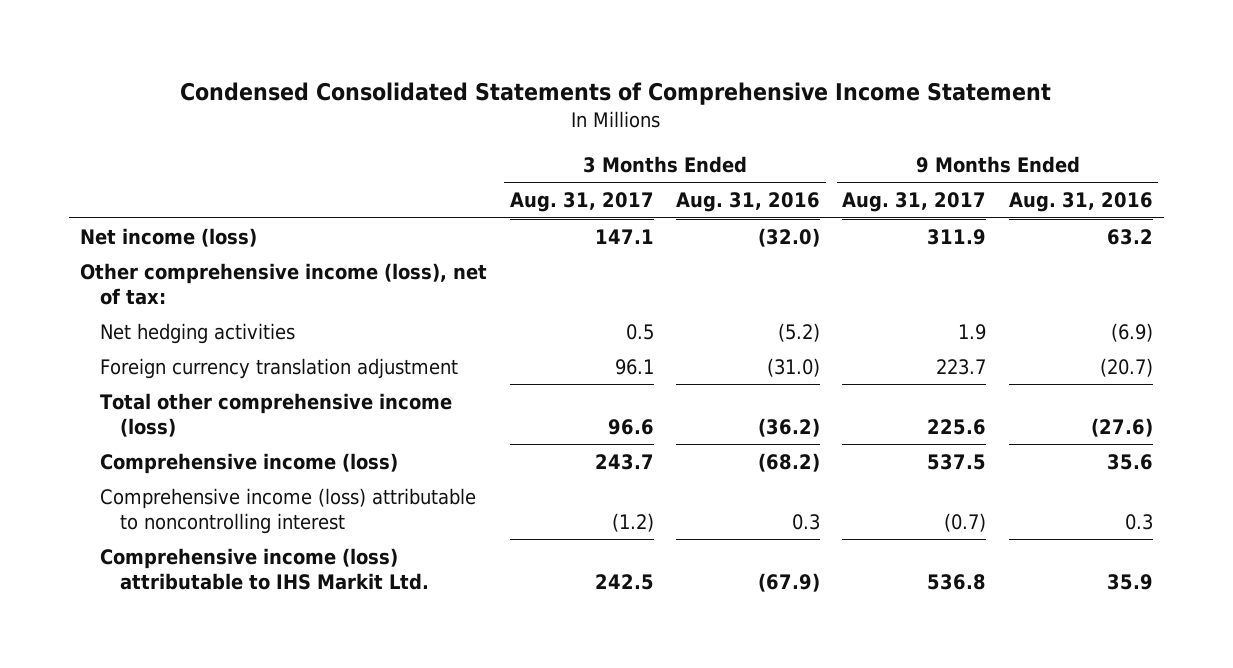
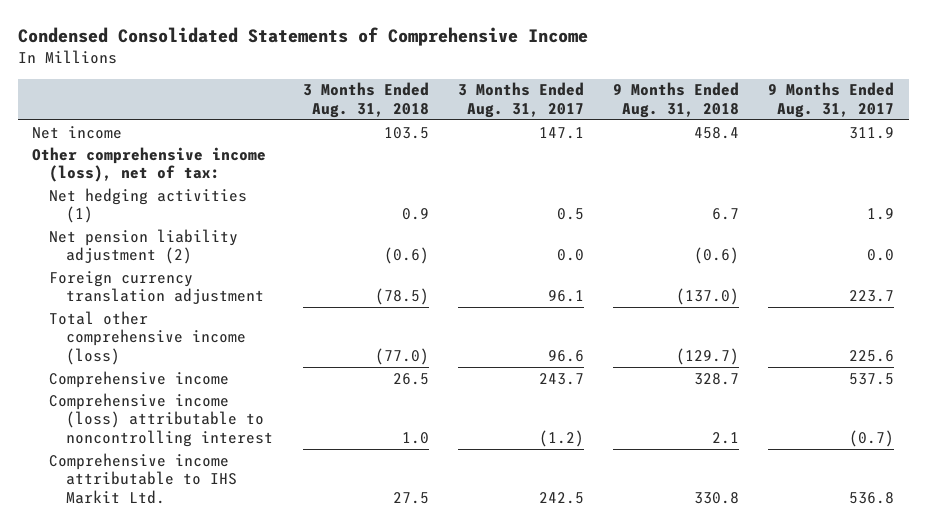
[180,82,1052,106] Condensed Consolidated Statements of Comprehensive Income Statement -> [17,26,588,46] Condensed Consolidated Statements of Comprehensive Income
[675,192,820,213] Aug. 31, 2016 -> none
[1008,192,1153,213] Aug. 31, 2016 -> none
none -> [302,82,429,118] 3 Months Ended Aug. 31, 2018
none -> [612,82,739,118] 9 Months Ended Aug. 31, 2018
[80,227,258,247] Net income (loss) -> [32,125,123,139] Net income
[100,322,296,344] Net hedging activities -> [49,187,248,224] Net hedging activities (1)
none -> [49,228,239,265] Net pension liability adjustment (2)
[100,452,399,474] Comprehensive income (loss) -> [49,370,230,388] Comprehensive income
[100,547,429,590] Comprehensive income (loss) attributable to IHS Markit Ltd. -> [49,452,238,505] Comprehensive income attributable to IHS Markit Ltd.

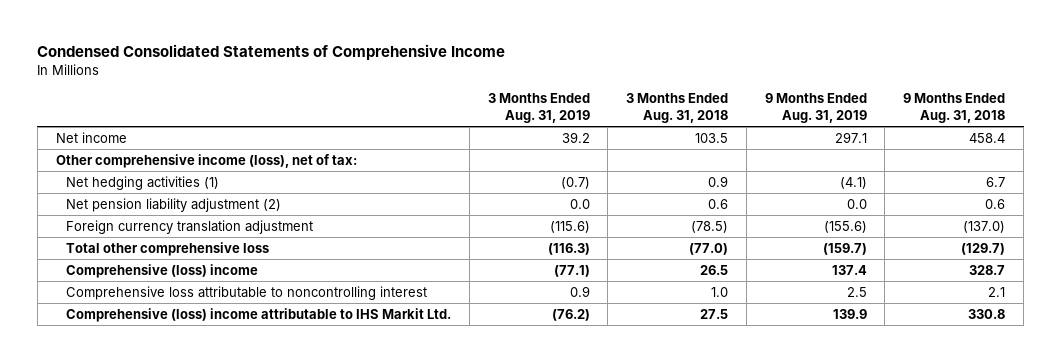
[457,82,584,118] 3 Months Ended Aug. 31, 2017 -> none
[768,82,895,118] 9 Months Ended Aug. 31, 2017 -> none
none -> [487,93,590,123] 3 Months Ended Aug. 31, 2019
none -> [764,93,867,123] 9 Months Ended Aug. 31, 2019
[383,247,429,265] (0.6) -> [708,198,729,209] 0.6
[693,247,739,265] (0.6) -> [985,198,1006,209] 0.6
[49,310,247,366] Total other comprehensive income (loss) -> [65,241,269,256] Total other comprehensive loss
[49,370,230,388] Comprehensive income -> [65,263,258,278] Comprehensive (loss) income
[49,392,274,448] Comprehensive income (loss) attributable to noncontrolling interest -> [65,285,427,300] Comprehensive loss attributable to noncontrolling interest
[49,452,238,505] Comprehensive income attributable to IHS Markit Ltd. -> [65,307,451,322] Comprehensive (loss) income attributable to IHS Markit Ltd.

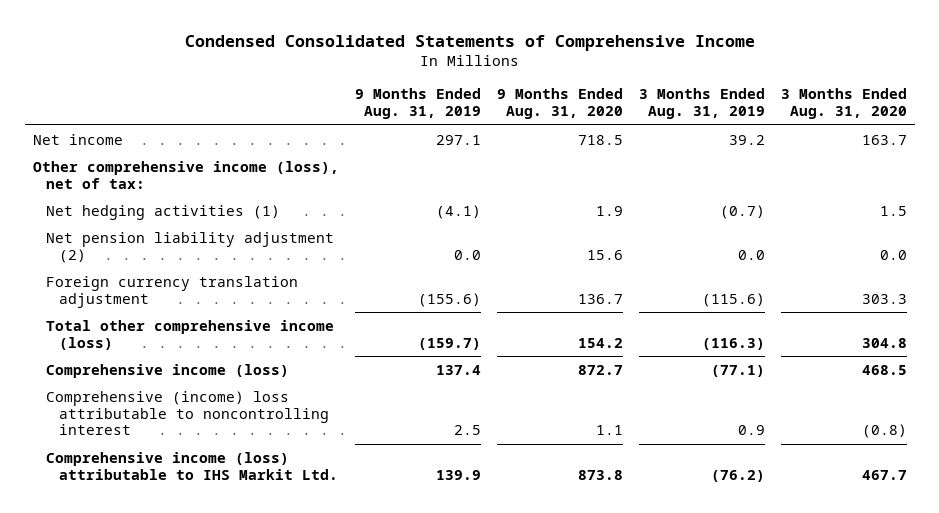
[626,93,729,123] 3 Months Ended Aug. 31, 2018 -> none
[903,93,1006,123] 9 Months Ended Aug. 31, 2018 -> none
none -> [496,88,623,120] 9 Months Ended Aug. 31, 2020
none -> [780,88,907,120] 3 Months Ended Aug. 31, 2020
[65,241,269,256] Total other comprehensive loss -> [45,319,334,350] Total other comprehensive income (loss)
[65,263,258,278] Comprehensive (loss) income -> [45,363,289,378] Comprehensive income (loss)
[65,285,427,300] Comprehensive loss attributable to noncontrolling interest -> [45,390,330,436] Comprehensive (income) loss attributable to noncontrolling interest
[65,307,451,322] Comprehensive (loss) income attributable to IHS Markit Ltd. -> [45,451,339,480] Comprehensive income (loss) attributable to IHS Markit Ltd.

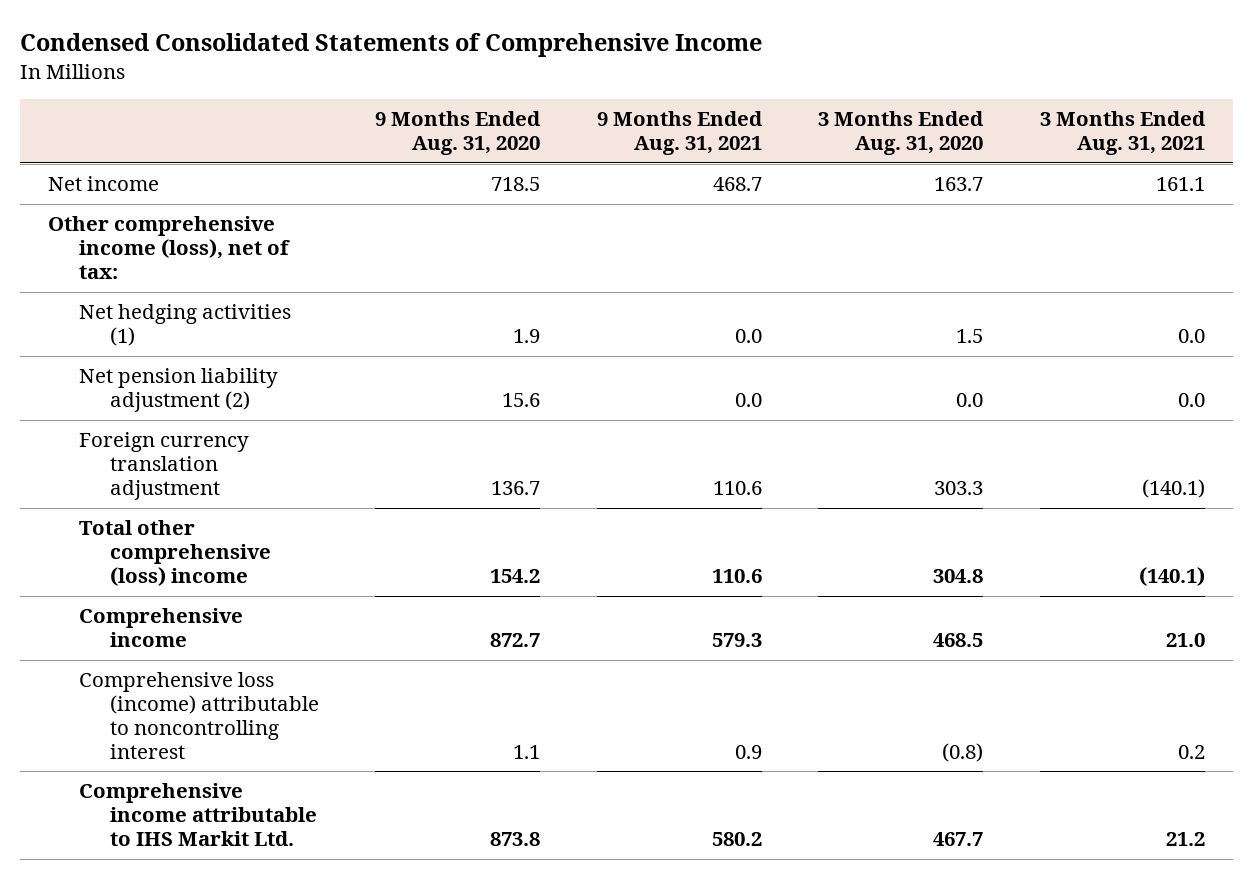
[354,88,481,120] 9 Months Ended Aug. 31, 2019 -> none
[638,88,765,120] 3 Months Ended Aug. 31, 2019 -> none
none -> [596,111,763,156] 9 Months Ended Aug. 31, 2021
none -> [1039,111,1206,156] 3 Months Ended Aug. 31, 2021
[45,319,334,350] Total other comprehensive income (loss) -> [78,520,271,587] Total other comprehensive (loss) income
[45,363,289,378] Comprehensive income (loss) -> [78,608,243,648] Comprehensive income
[45,390,330,436] Comprehensive (income) loss attributable to noncontrolling interest -> [78,672,319,760] Comprehensive loss (income) attributable to noncontrolling interest
[45,451,339,480] Comprehensive income (loss) attributable to IHS Markit Ltd. -> [78,783,317,847] Comprehensive income attributable to IHS Markit Ltd.

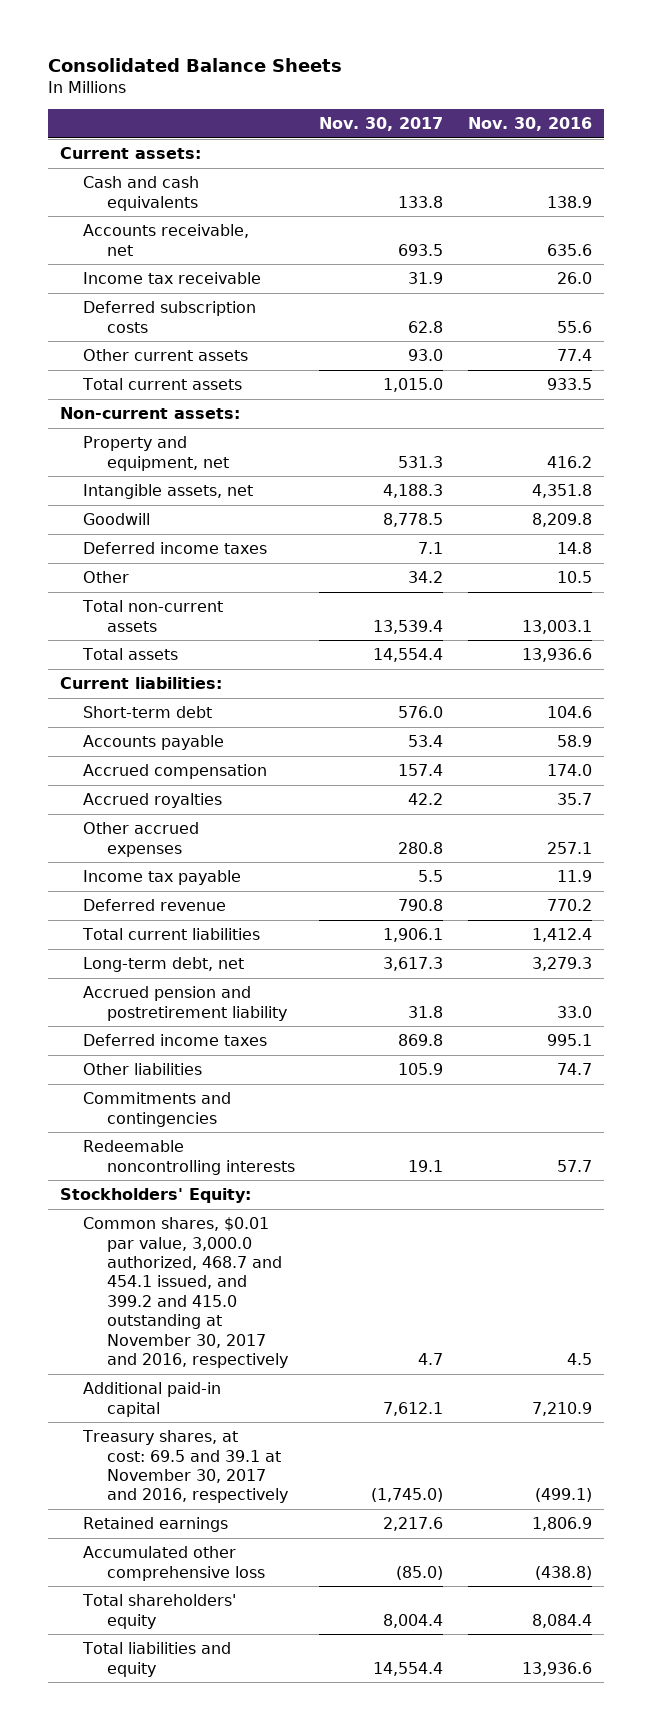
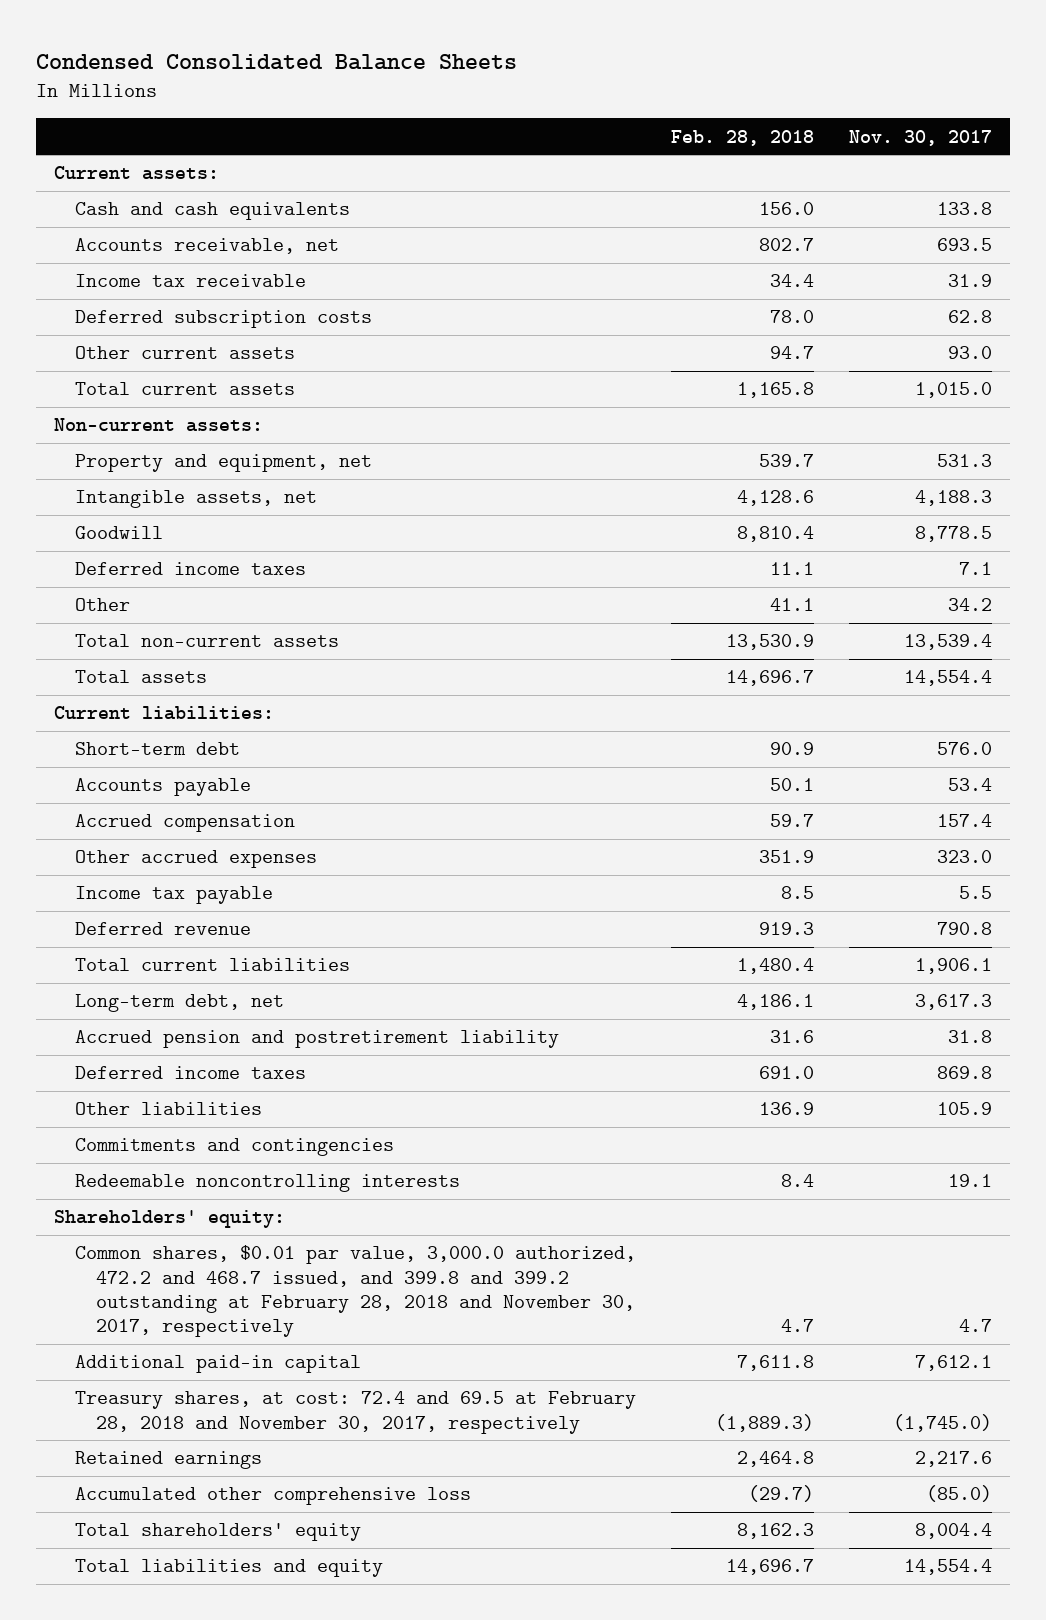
[47,58,342,73] Consolidated Balance Sheets -> [35,53,517,70] Condensed Consolidated Balance Sheets
[468,117,593,132] Nov. 30, 2016 -> none
none -> [671,129,815,146] Feb. 28, 2018
[83,793,223,809] Accrued royalties -> none
[398,841,444,854] 280.8 -> [937,850,993,864] 323.0
[59,1188,251,1204] Stockholders' Equity: -> [53,1210,285,1229] Shareholders' equity:
[83,1217,288,1368] Common shares, $0.01 par value, 3,000.0 authorized, 468.7 and 454.1 issued, and 399.2 and 415.0 outstanding at November 30, 2017 and 2016, respectively -> [74,1245,636,1338] Common shares, $0.01 par value, 3,000.0 authorized, 472.2 and 468.7 issued, and 399.8 and 399.2 outstanding at February 28, 2018 and November 30, 2017, respectively
[82,1430,288,1504] Treasury shares, at cost: 69.5 and 39.1 at November 30, 2017 and 2016, respectively -> [74,1391,636,1434] Treasury shares, at cost: 72.4 and 69.5 at February 28, 2018 and November 30, 2017, respectively

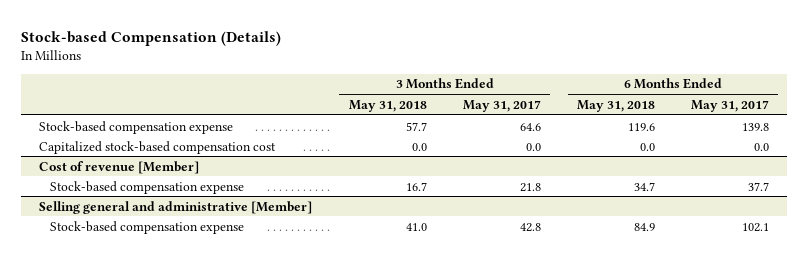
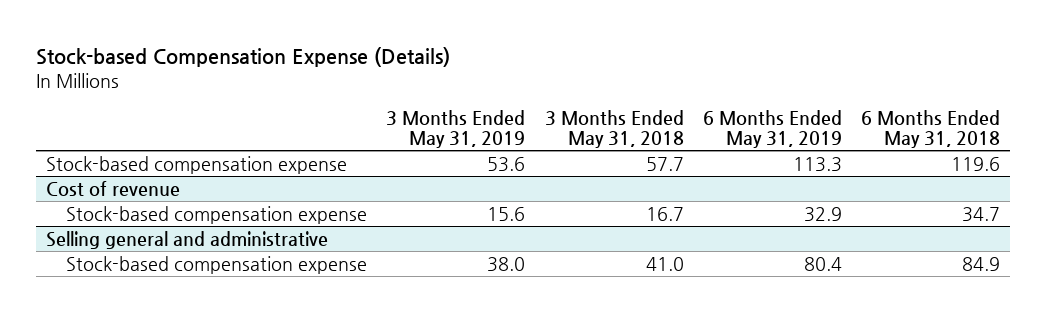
[21,31,282,47] Stock-based Compensation (Details) -> [36,47,451,68] Stock-based Compensation Expense (Details)
[462,99,541,112] May 31, 2017 -> none
[691,99,770,112] May 31, 2017 -> none
none -> [386,109,526,148] 3 Months Ended May 31, 2019
none -> [702,109,842,148] 6 Months Ended May 31, 2019
[39,140,277,154] Capitalized stock-based compensation cost -> none
[39,160,200,174] Cost of revenue [Member] -> [45,180,180,196] Cost of revenue
[39,200,313,214] Selling general and administrative [Member] -> [45,230,328,249] Selling general and administrative

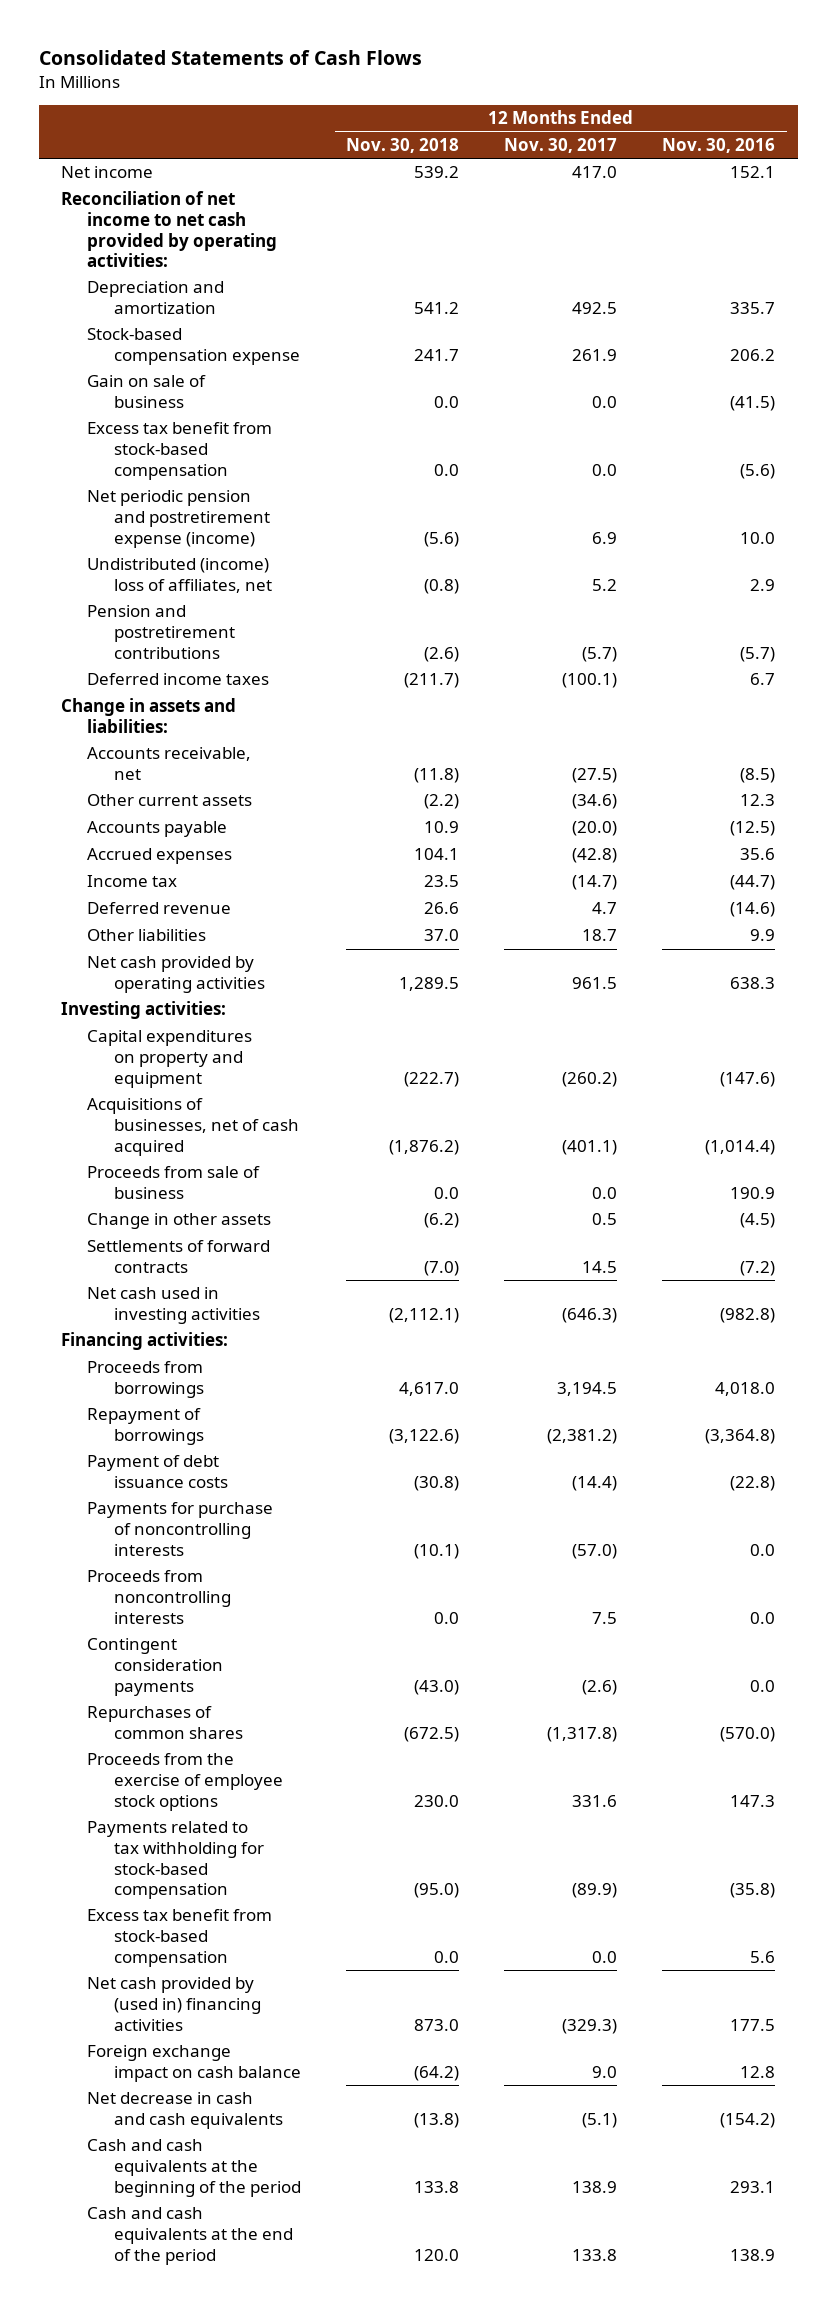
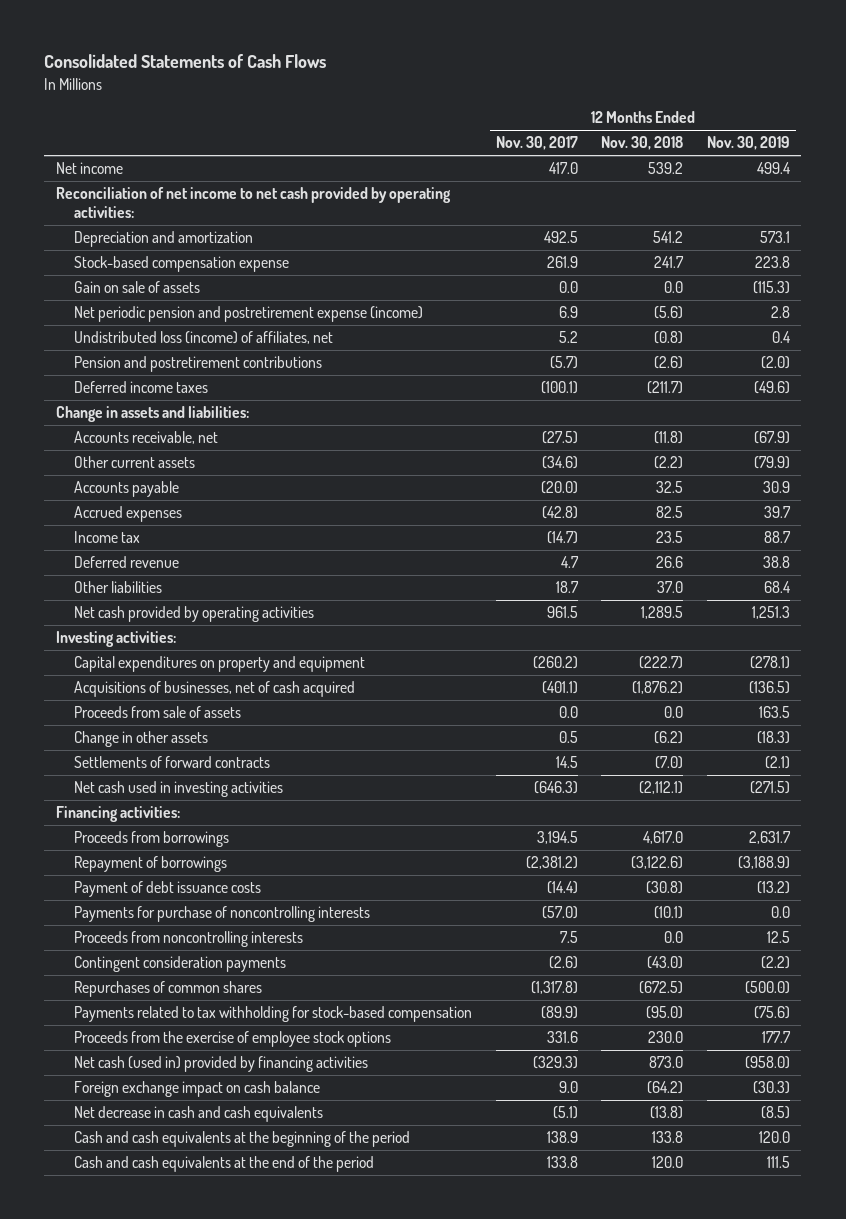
[662,137,776,153] Nov. 30, 2016 -> none
none -> [706,136,790,151] Nov. 30, 2019
[87,422,273,480] Excess tax benefit from stock-based compensation -> none
[87,375,207,409] Gain on sale of business -> [74,281,201,294] Gain on sale of assets
[87,558,272,594] Undistributed (income) loss of affiliates, net -> [74,331,334,345] Undistributed loss (income) of affiliates, net
[423,821,459,834] 10.9 -> [656,481,684,494] 32.5
[413,848,459,861] 104.1 -> [656,506,684,519] 82.5
[87,1166,261,1200] Proceeds from sale of business -> [74,706,242,719] Proceeds from sale of assets
[87,1909,273,1967] Excess tax benefit from stock-based compensation -> none
[87,1753,283,1811] Proceeds from the exercise of employee stock options -> [74,1031,392,1048] Proceeds from the exercise of employee stock options
[87,1977,261,2031] Net cash provided by (used in) financing activities -> [74,1056,369,1073] Net cash (used in) provided by financing activities

